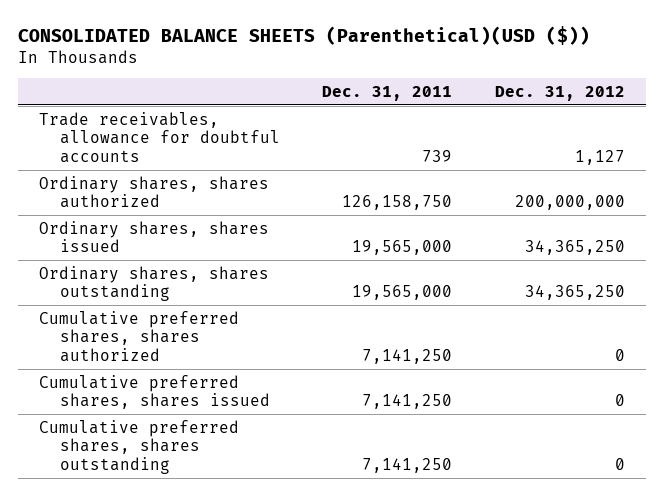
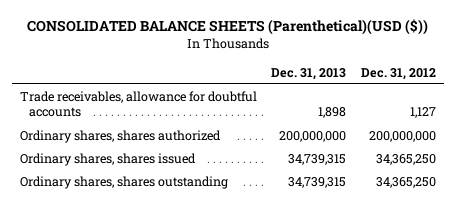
[322,86,453,102] Dec. 31, 2011 -> none
none -> [271,67,347,80] Dec. 31, 2013
[39,310,240,362] Cumulative preferred shares, shares authorized -> none
[39,374,270,410] Cumulative preferred shares, shares issued -> none
[39,419,240,474] Cumulative preferred shares, shares outstanding -> none

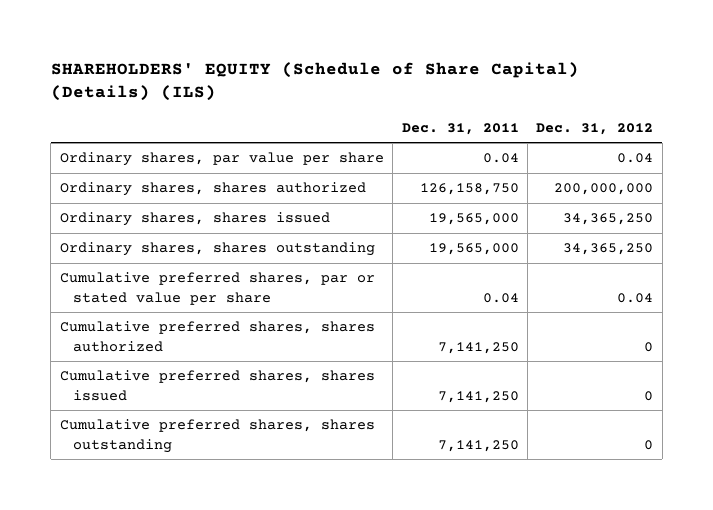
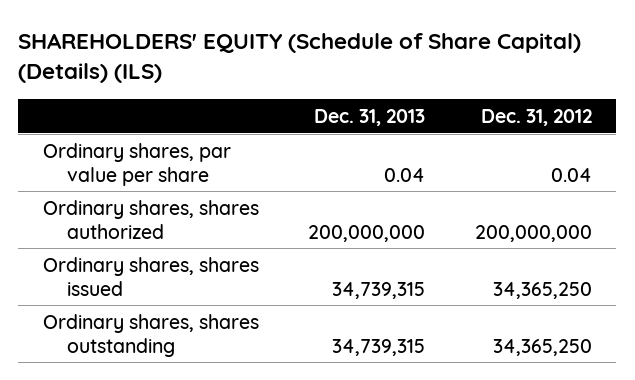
[401,122,519,135] Dec. 31, 2011 -> none
none -> [314,108,426,126] Dec. 31, 2013
[59,272,375,305] Cumulative preferred shares, par or stated value per share -> none
[59,321,375,352] Cumulative preferred shares, shares authorized -> none
[59,370,375,401] Cumulative preferred shares, shares issued -> none
[59,419,375,453] Cumulative preferred shares, shares outstanding -> none

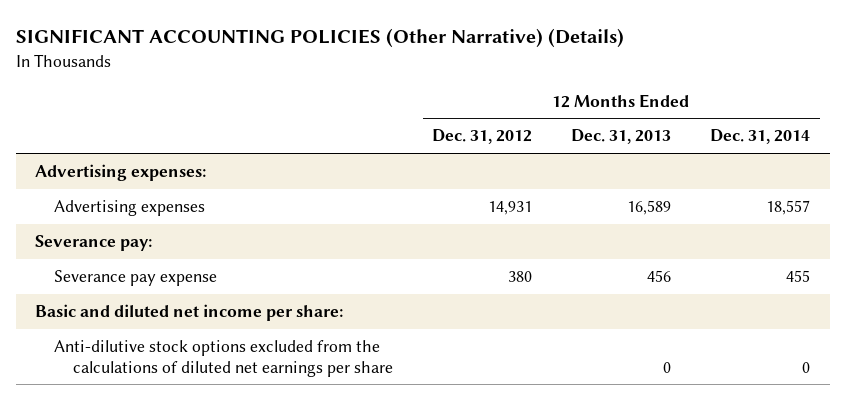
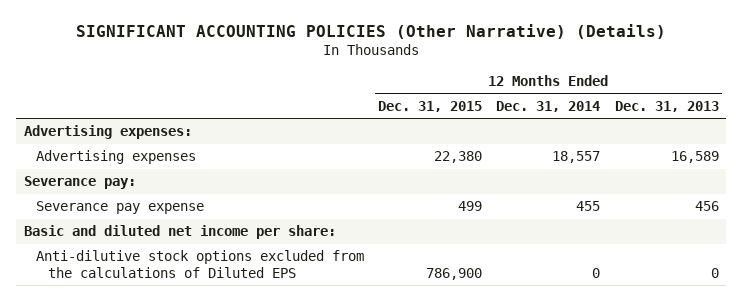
[432,129,533,145] Dec. 31, 2012 -> none
none -> [378,100,483,112] Dec. 31, 2015
[54,339,394,377] Anti-dilutive stock options excluded from the calculations of diluted net earnings per share -> [35,250,364,278] Anti-dilutive stock options excluded from the calculations of Diluted EPS

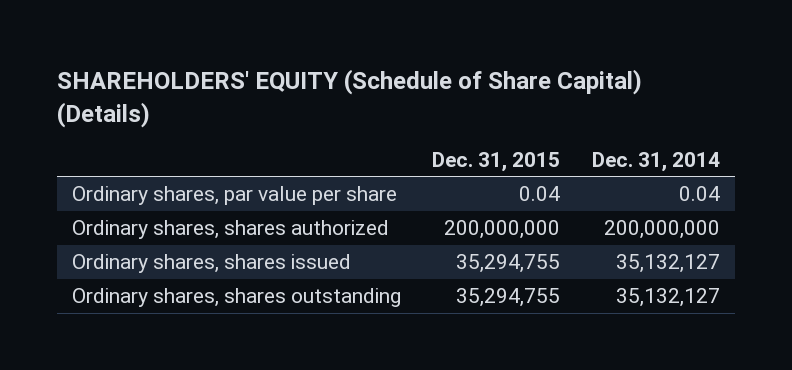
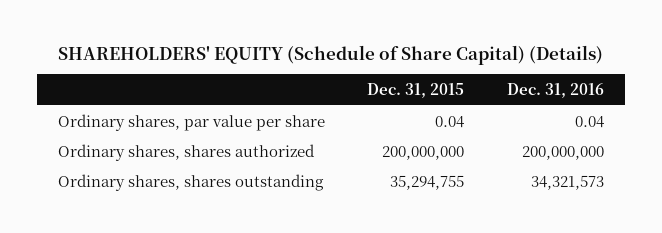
[591,151,720,172] Dec. 31, 2014 -> none
none -> [506,82,604,98] Dec. 31, 2016
[72,254,352,274] Ordinary shares, shares issued -> none

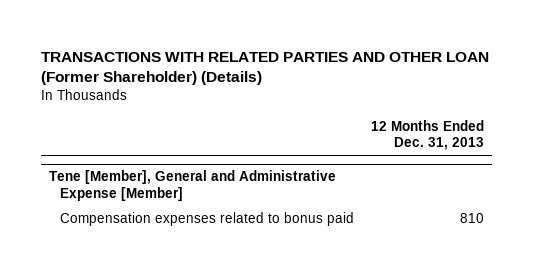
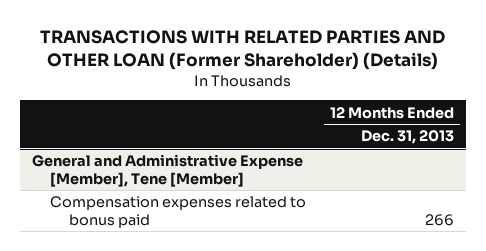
[49,170,337,201] Tene [Member], General and Administrative Expense [Member] -> [32,154,304,187] General and Administrative Expense [Member], Tene [Member]
[459,213,484,224] 810 -> [425,213,455,226] 266

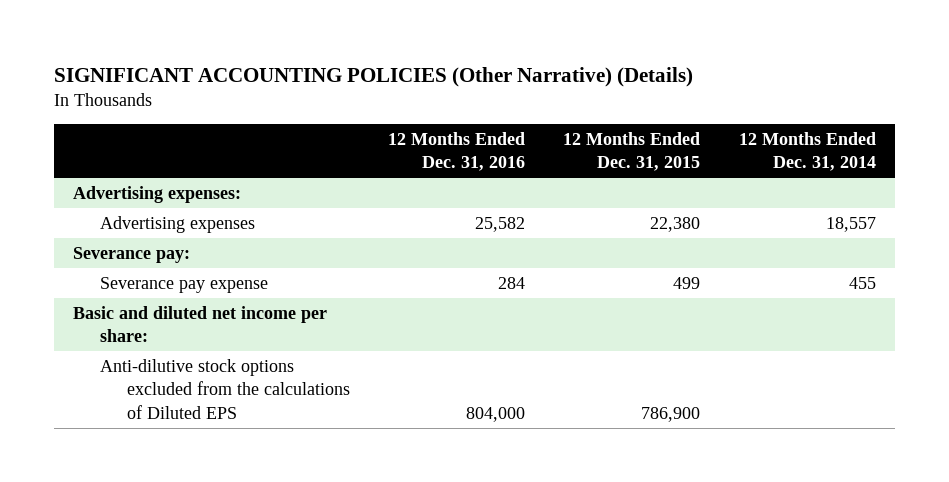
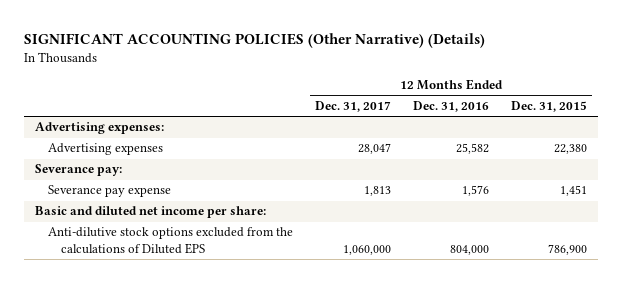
[738,132,876,172] 12 Months Ended Dec. 31, 2014 -> none
none -> [315,101,392,113] Dec. 31, 2017
[497,276,525,289] 284 -> [462,185,490,197] 1,576
[673,276,701,289] 499 -> [560,185,588,197] 1,451

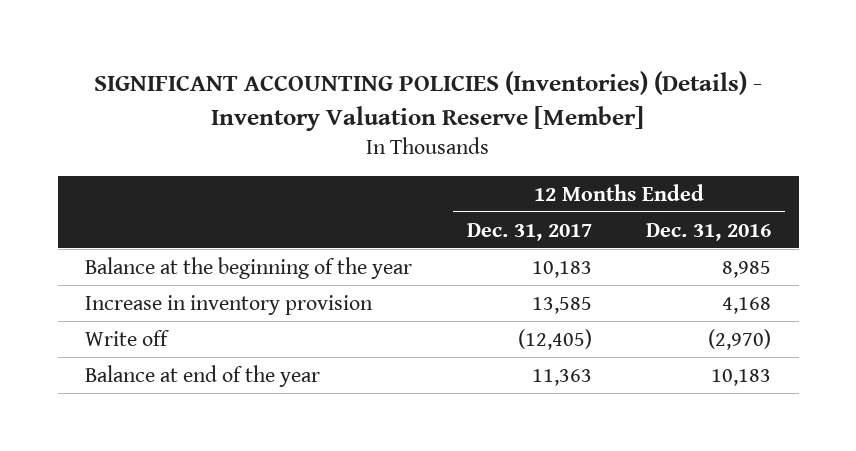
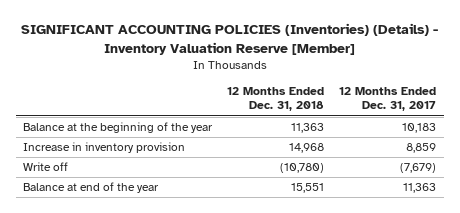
[646,222,772,241] Dec. 31, 2016 -> none
none -> [227,86,325,112] 12 Months Ended Dec. 31, 2018
[531,296,592,314] 13,585 -> [406,143,437,154] 8,859
[517,328,592,350] (12,405) -> [400,163,437,174] (7,679)

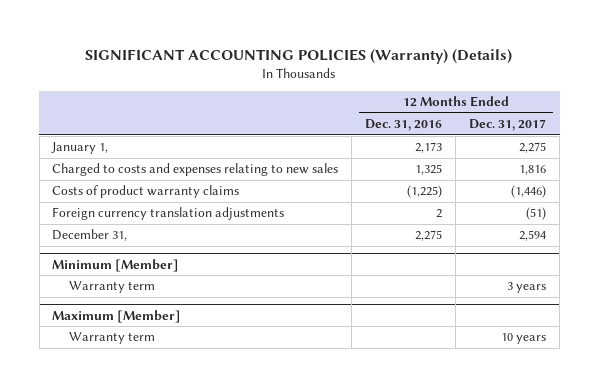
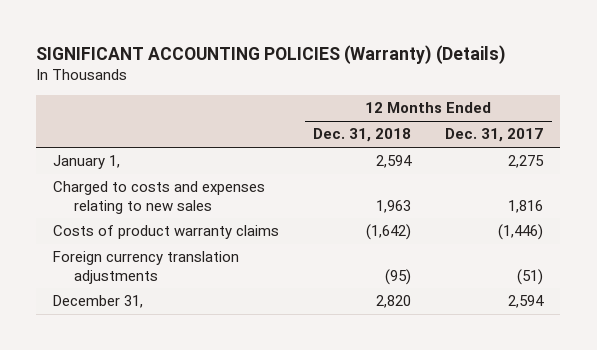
[365,119,443,132] Dec. 31, 2016 -> none
none -> [313,128,412,143] Dec. 31, 2018
[52,258,180,272] Minimum [Member] -> none
[68,281,155,294] Warranty term -> none
[52,309,182,323] Maximum [Member] -> none
[68,332,155,345] Warranty term -> none

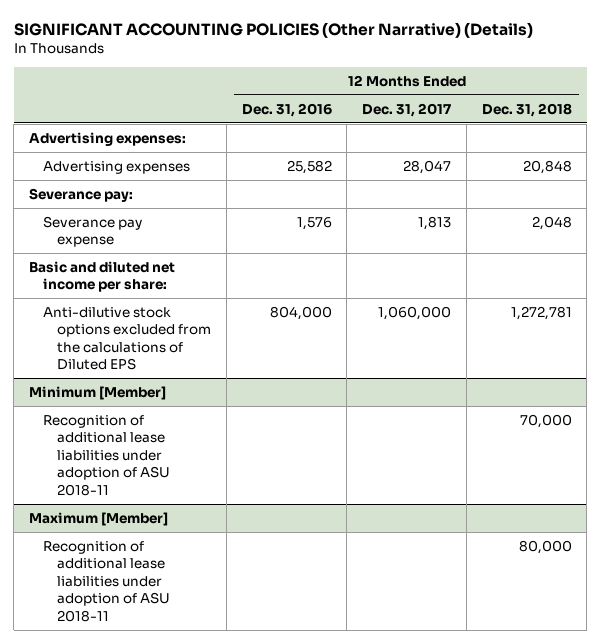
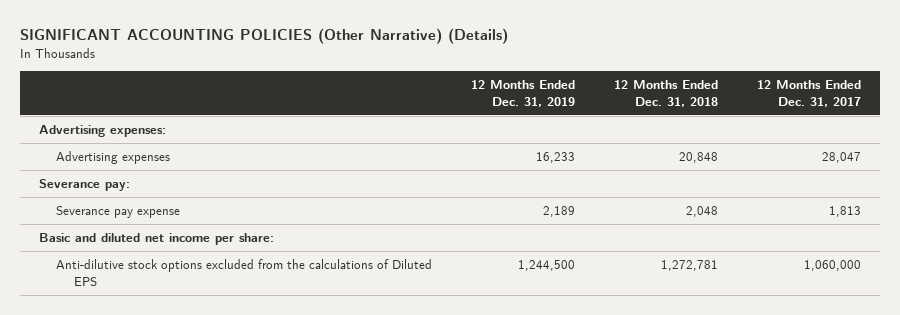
[241,102,332,117] Dec. 31, 2016 -> none
none -> [471,79,576,107] 12 Months Ended Dec. 31, 2019
[28,385,166,400] Minimum [Member] -> none
[42,414,171,496] Recognition of additional lease liabilities under adoption of ASU 2018-11 -> none
[28,511,168,526] Maximum [Member] -> none
[42,540,171,622] Recognition of additional lease liabilities under adoption of ASU 2018-11 -> none

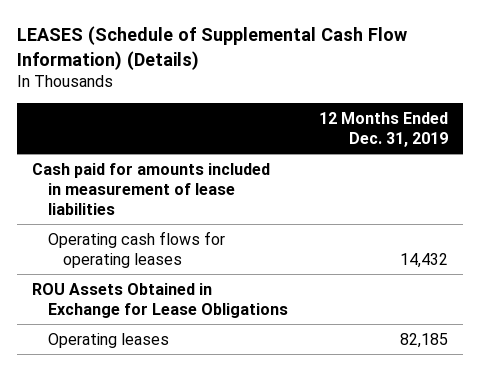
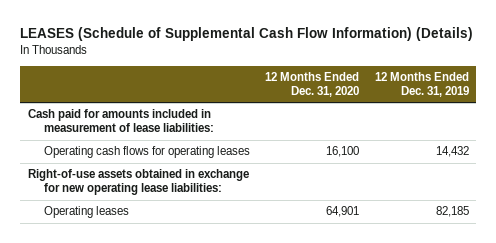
none -> [265,71,360,97] 12 Months Ended Dec. 31, 2020
[32,162,271,215] Cash paid for amounts included in measurement of lease liabilities -> [27,109,215,133] Cash paid for amounts included in measurement of lease liabilities:
[32,282,288,318] ROU Assets Obtained in Exchange for Lease Obligations -> [27,169,249,196] Right-of-use assets obtained in exchange for new operating lease liabilities:

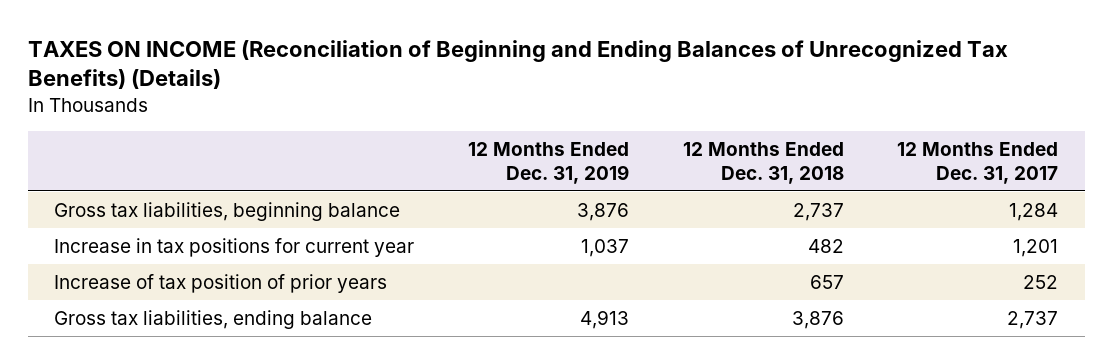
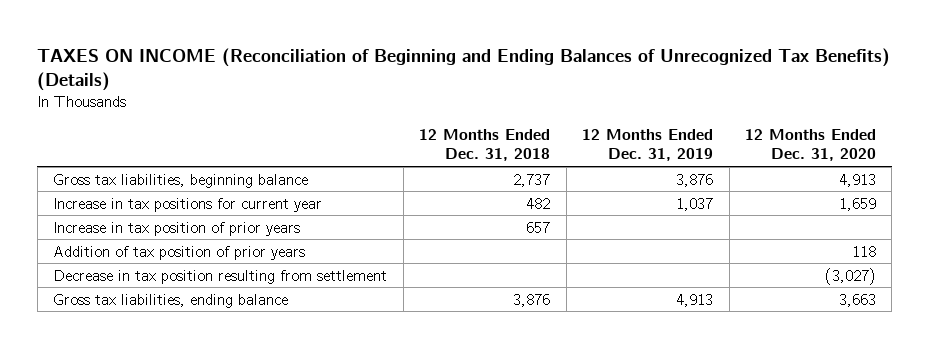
[897,141,1059,184] 12 Months Ended Dec. 31, 2017 -> none
none -> [744,129,876,162] 12 Months Ended Dec. 31, 2020
[54,273,388,293] Increase of tax position of prior years -> [53,221,301,236] Increase in tax position of prior years
none -> [53,245,306,260] Addition of tax position of prior years
none -> [53,269,388,284] Decrease in tax position resulting from settlement

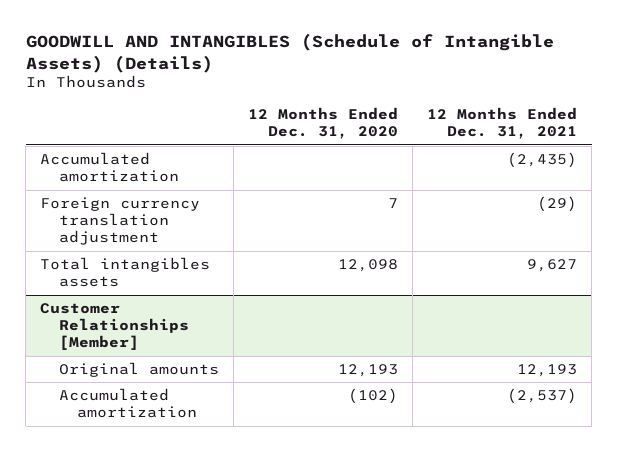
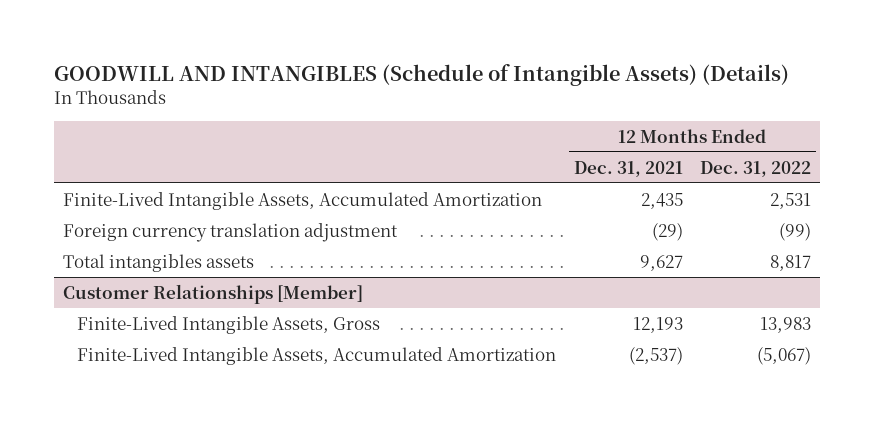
[247,107,398,140] 12 Months Ended Dec. 31, 2020 -> none
none -> [700,160,812,177] Dec. 31, 2022
[40,152,179,183] Accumulated amortization -> [62,191,542,210] Finite-Lived Intangible Assets, Accumulated Amortization
[507,152,578,169] (2,435) -> [640,192,683,209] 2,435
[58,362,219,378] Original amounts -> [77,315,381,334] Finite-Lived Intangible Assets, Gross
[58,388,198,419] Accumulated amortization -> [77,346,557,365] Finite-Lived Intangible Assets, Accumulated Amortization

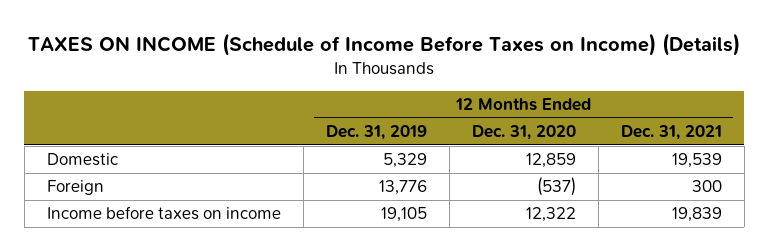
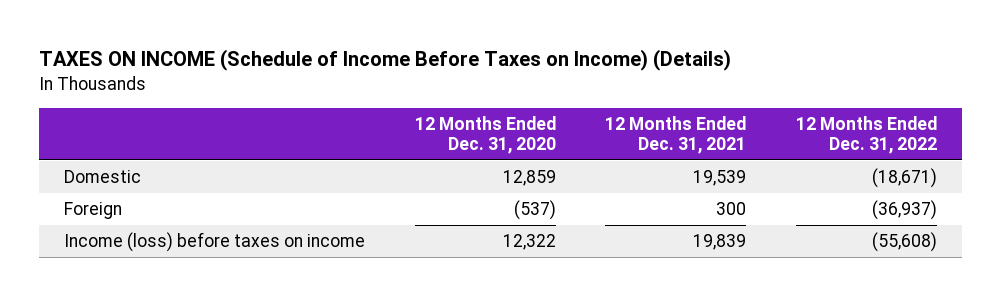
[325,125,427,141] Dec. 31, 2019 -> none
none -> [795,115,937,155] 12 Months Ended Dec. 31, 2022
[46,206,281,221] Income before taxes on income -> [64,232,366,253] Income (loss) before taxes on income

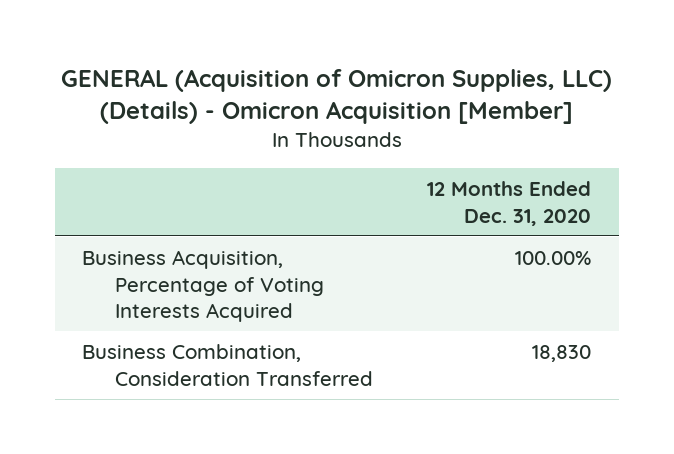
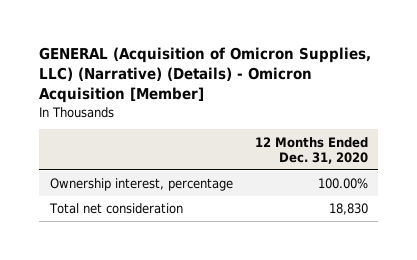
[60,69,612,125] GENERAL (Acquisition of Omicron Supplies, LLC) (Details) - Omicron Acquisition [Member] -> [38,46,371,104] GENERAL (Acquisition of Omicron Supplies, LLC) (Narrative) (Details) - Omicron Acquisition [Member]
[82,249,325,323] Business Acquisition, Percentage of Voting Interests Acquired -> [49,178,233,192] Ownership interest, percentage
[82,343,374,386] Business Combination, Consideration Transferred -> [48,203,183,215] Total net consideration

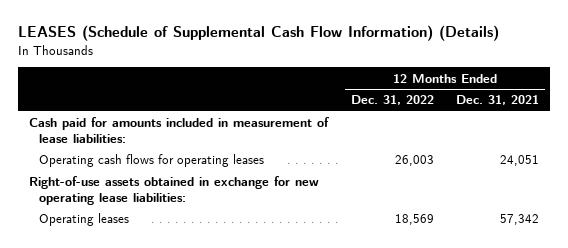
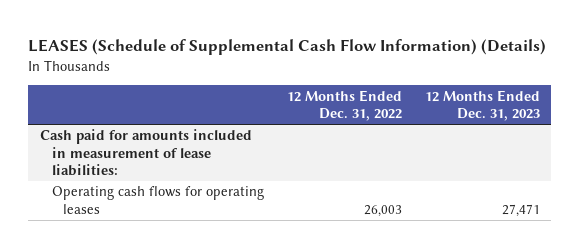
[456,95,540,106] Dec. 31, 2021 -> none
none -> [424,89,540,122] 12 Months Ended Dec. 31, 2023
[29,176,320,205] Right-of-use assets obtained in exchange for new operating lease liabilities: -> none
[39,213,130,227] Operating leases -> none

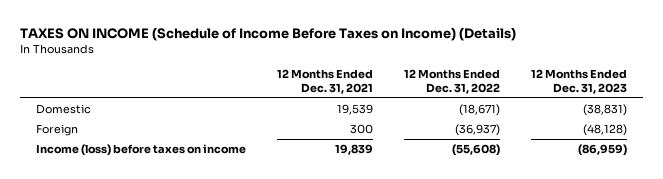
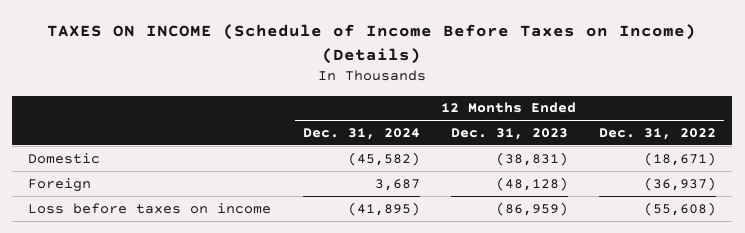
[277,69,374,94] 12 Months Ended Dec. 31, 2021 -> none
none -> [302,127,420,140] Dec. 31, 2024
[35,144,246,157] Income (loss) before taxes on income -> [28,202,272,214] Loss before taxes on income

